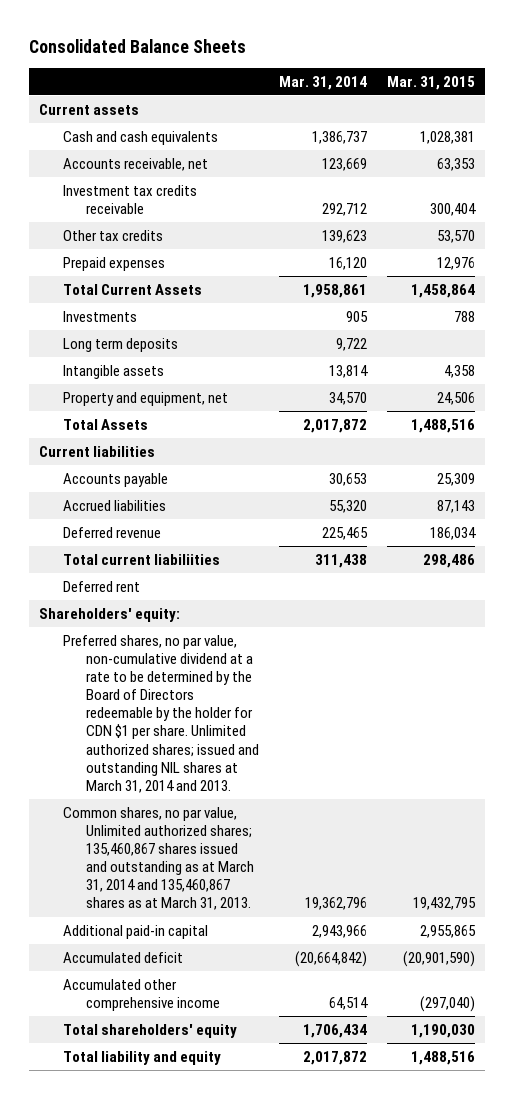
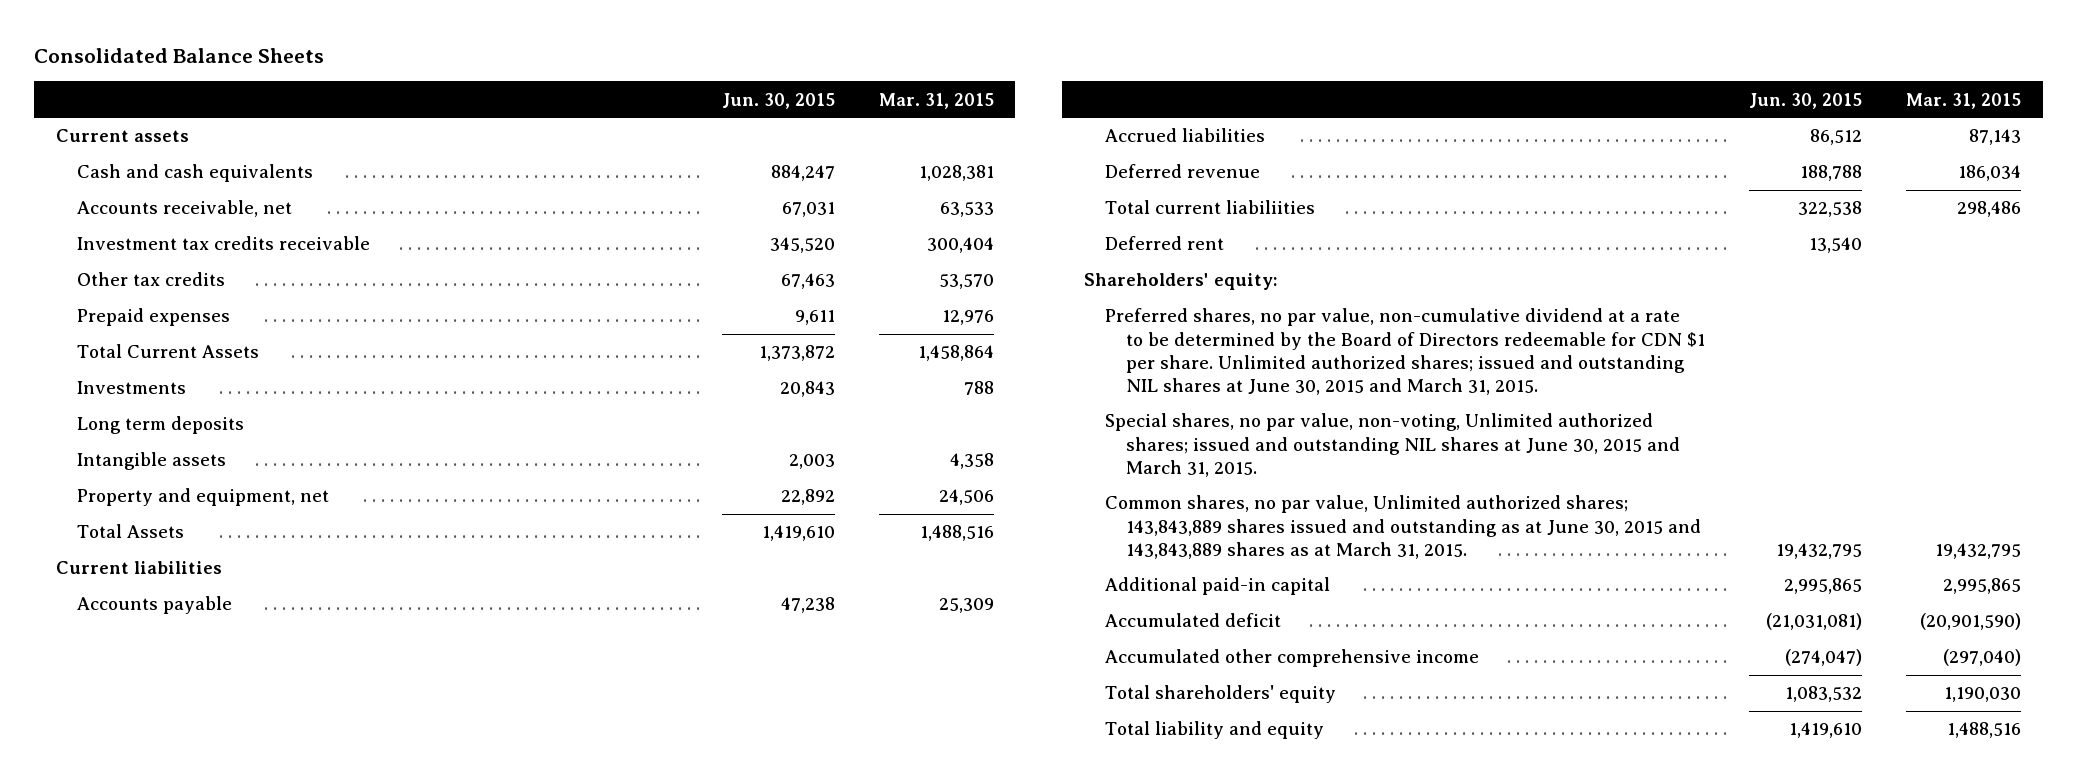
[278,75,367,90] Mar. 31, 2014 -> none
none -> [721,92,835,109] Jun. 30, 2015
[436,157,475,171] 63,353 -> [939,202,994,218] 63,533
[62,634,259,793] Preferred shares, no par value, non-cumulative dividend at a rate to be determined by the Board of Directors redeemable by the holder for CDN $1 per share. Unlimited authorized shares; issued and outstanding NIL shares at March 31, 2014 and 2013. -> [1104,308,1706,395] Preferred shares, no par value, non-cumulative dividend at a rate to be determined by the Board of Directors redeemable for CDN $1 per share. Unlimited authorized shares; issued and outstanding NIL shares at June 30, 2015 and March 31, 2015.
none -> [1104,413,1681,477] Special shares, no par value, non-voting, Unlimited authorized shares; issued and outstanding NIL shares at June 30, 2015 and March 31, 2015.
[62,806,254,911] Common shares, no par value, Unlimited authorized shares; 135,460,867 shares issued and outstanding as at March 31, 2014 and 135,460,867 shares as at March 31, 2013. -> [1104,495,1702,559] Common shares, no par value, Unlimited authorized shares; 143,843,889 shares issued and outstanding as at June 30, 2015 and 143,843,889 shares as at March 31, 2015.
[419,924,476,938] 2,955,865 -> [1943,578,2022,595] 2,995,865

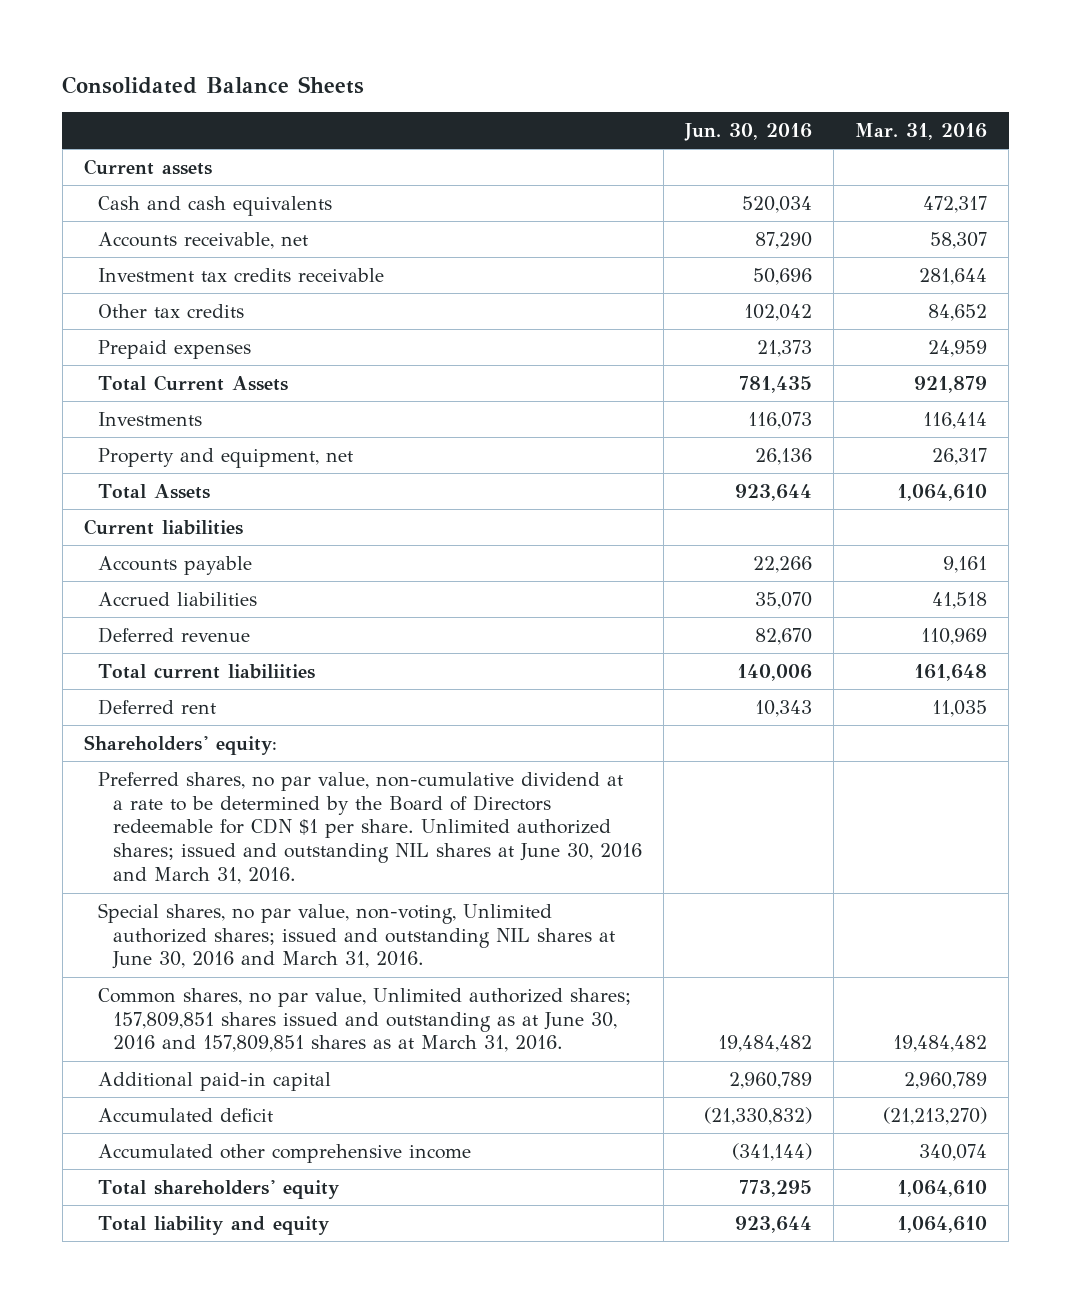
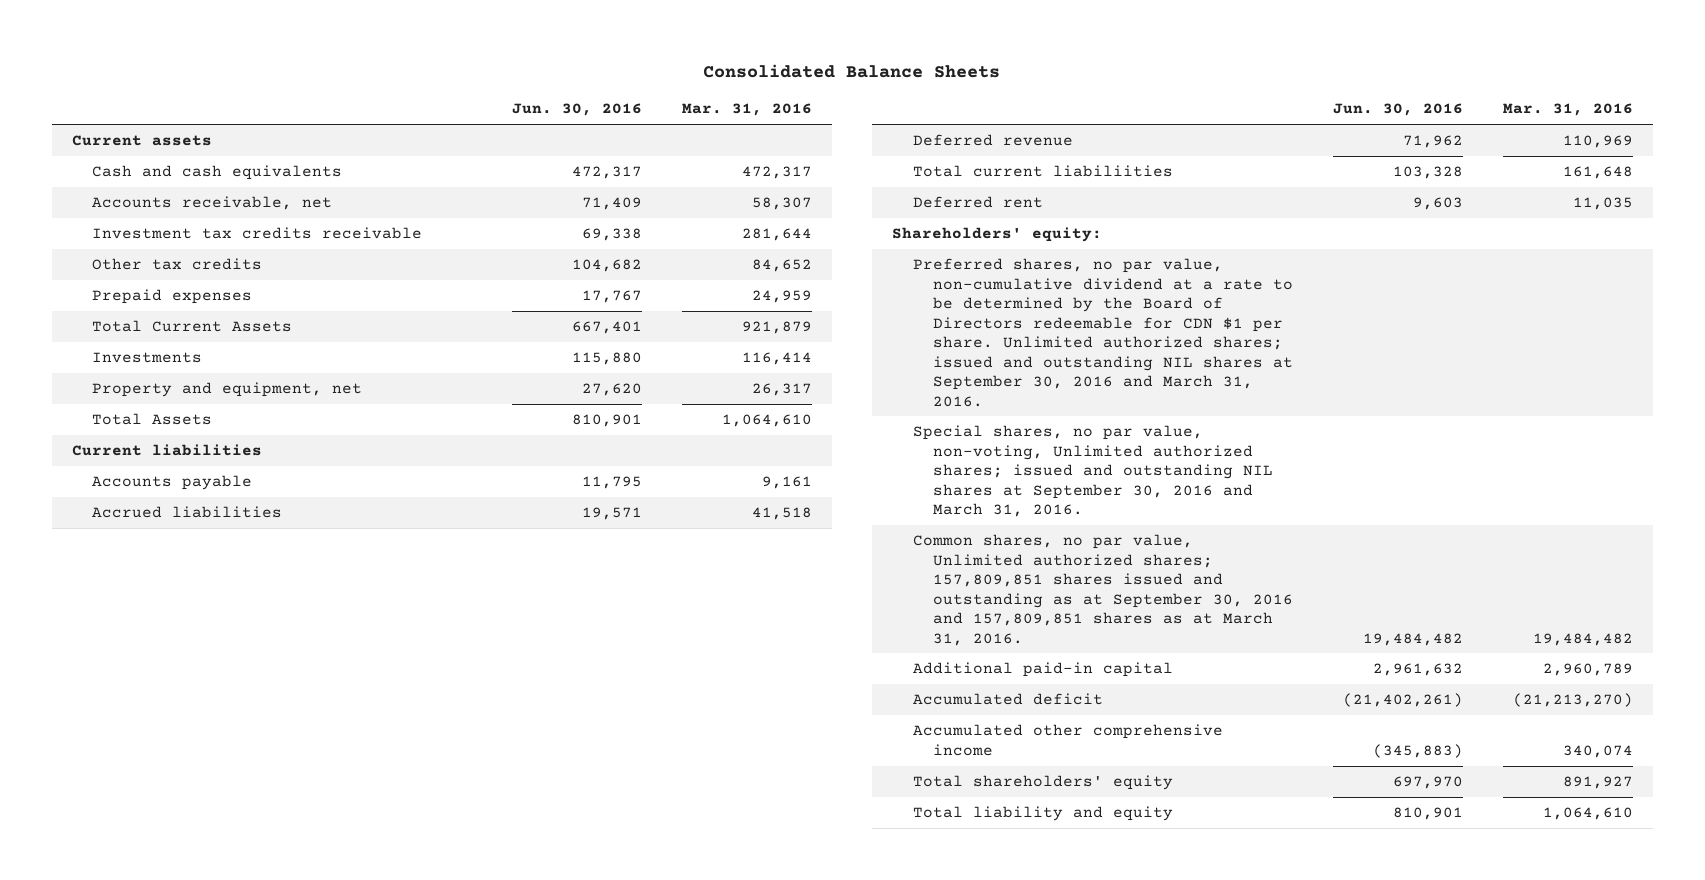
[741,195,812,213] 520,034 -> [572,166,643,180] 472,317
[754,231,812,249] 87,290 -> [582,197,643,211] 71,409
[752,267,812,285] 50,696 -> [582,228,643,242] 69,338
[743,303,812,321] 102,042 -> [572,259,643,273] 104,682
[756,339,812,357] 21,373 -> [582,290,643,304] 17,767
[738,375,812,393] 781,435 -> [572,321,643,335] 667,401
[747,411,812,429] 116,073 -> [572,352,643,366] 115,880
[754,447,812,465] 26,136 -> [582,383,643,397] 27,620
[734,483,812,501] 923,644 -> [572,414,643,428] 810,901
[752,555,812,573] 22,266 -> [582,476,643,490] 11,795
[754,591,812,609] 35,070 -> [582,507,643,521] 19,571
[754,627,812,645] 82,670 -> [1402,135,1463,149] 71,962
[736,663,812,681] 140,006 -> [1392,166,1463,180] 103,328
[754,699,812,717] 10,343 -> [1412,197,1463,211] 9,603
[98,771,642,885] Preferred shares, no par value, non-cumulative dividend at a rate to be determined by the Board of Directors redeemable for CDN $1 per share. Unlimited authorized shares; issued and outstanding NIL shares at June 30, 2016 and March 31, 2016. -> [912,258,1293,407] Preferred shares, no par value, non-cumulative dividend at a rate to be determined by the Board of Directors redeemable for CDN $1 per share. Unlimited authorized shares; issued and outstanding NIL shares at September 30, 2016 and March 31, 2016.
[98,902,615,970] Special shares, no par value, non-voting, Unlimited authorized shares; issued and outstanding NIL shares at June 30, 2016 and March 31, 2016. -> [912,425,1273,518] Special shares, no par value, non-voting, Unlimited authorized shares; issued and outstanding NIL shares at September 30, 2016 and March 31, 2016.
[98,987,632,1053] Common shares, no par value, Unlimited authorized shares; 157,809,851 shares issued and outstanding as at June 30, 2016 and 157,809,851 shares as at March 31, 2016. -> [912,534,1293,646] Common shares, no par value, Unlimited authorized shares; 157,809,851 shares issued and outstanding as at September 30, 2016 and 157,809,851 shares as at March 31, 2016.
[728,1071,812,1089] 2,960,789 -> [1372,663,1463,677] 2,961,632
[703,1106,812,1125] (21,330,832) -> [1342,693,1463,708] (21,402,261)
[731,1142,812,1161] (341,144) -> [1372,743,1463,758] (345,883)
[738,1179,812,1197] 773,295 -> [1392,776,1463,790] 697,970
[897,1179,988,1197] 1,064,610 -> [1562,776,1633,790] 891,927
[734,1215,812,1233] 923,644 -> [1392,807,1463,821] 810,901

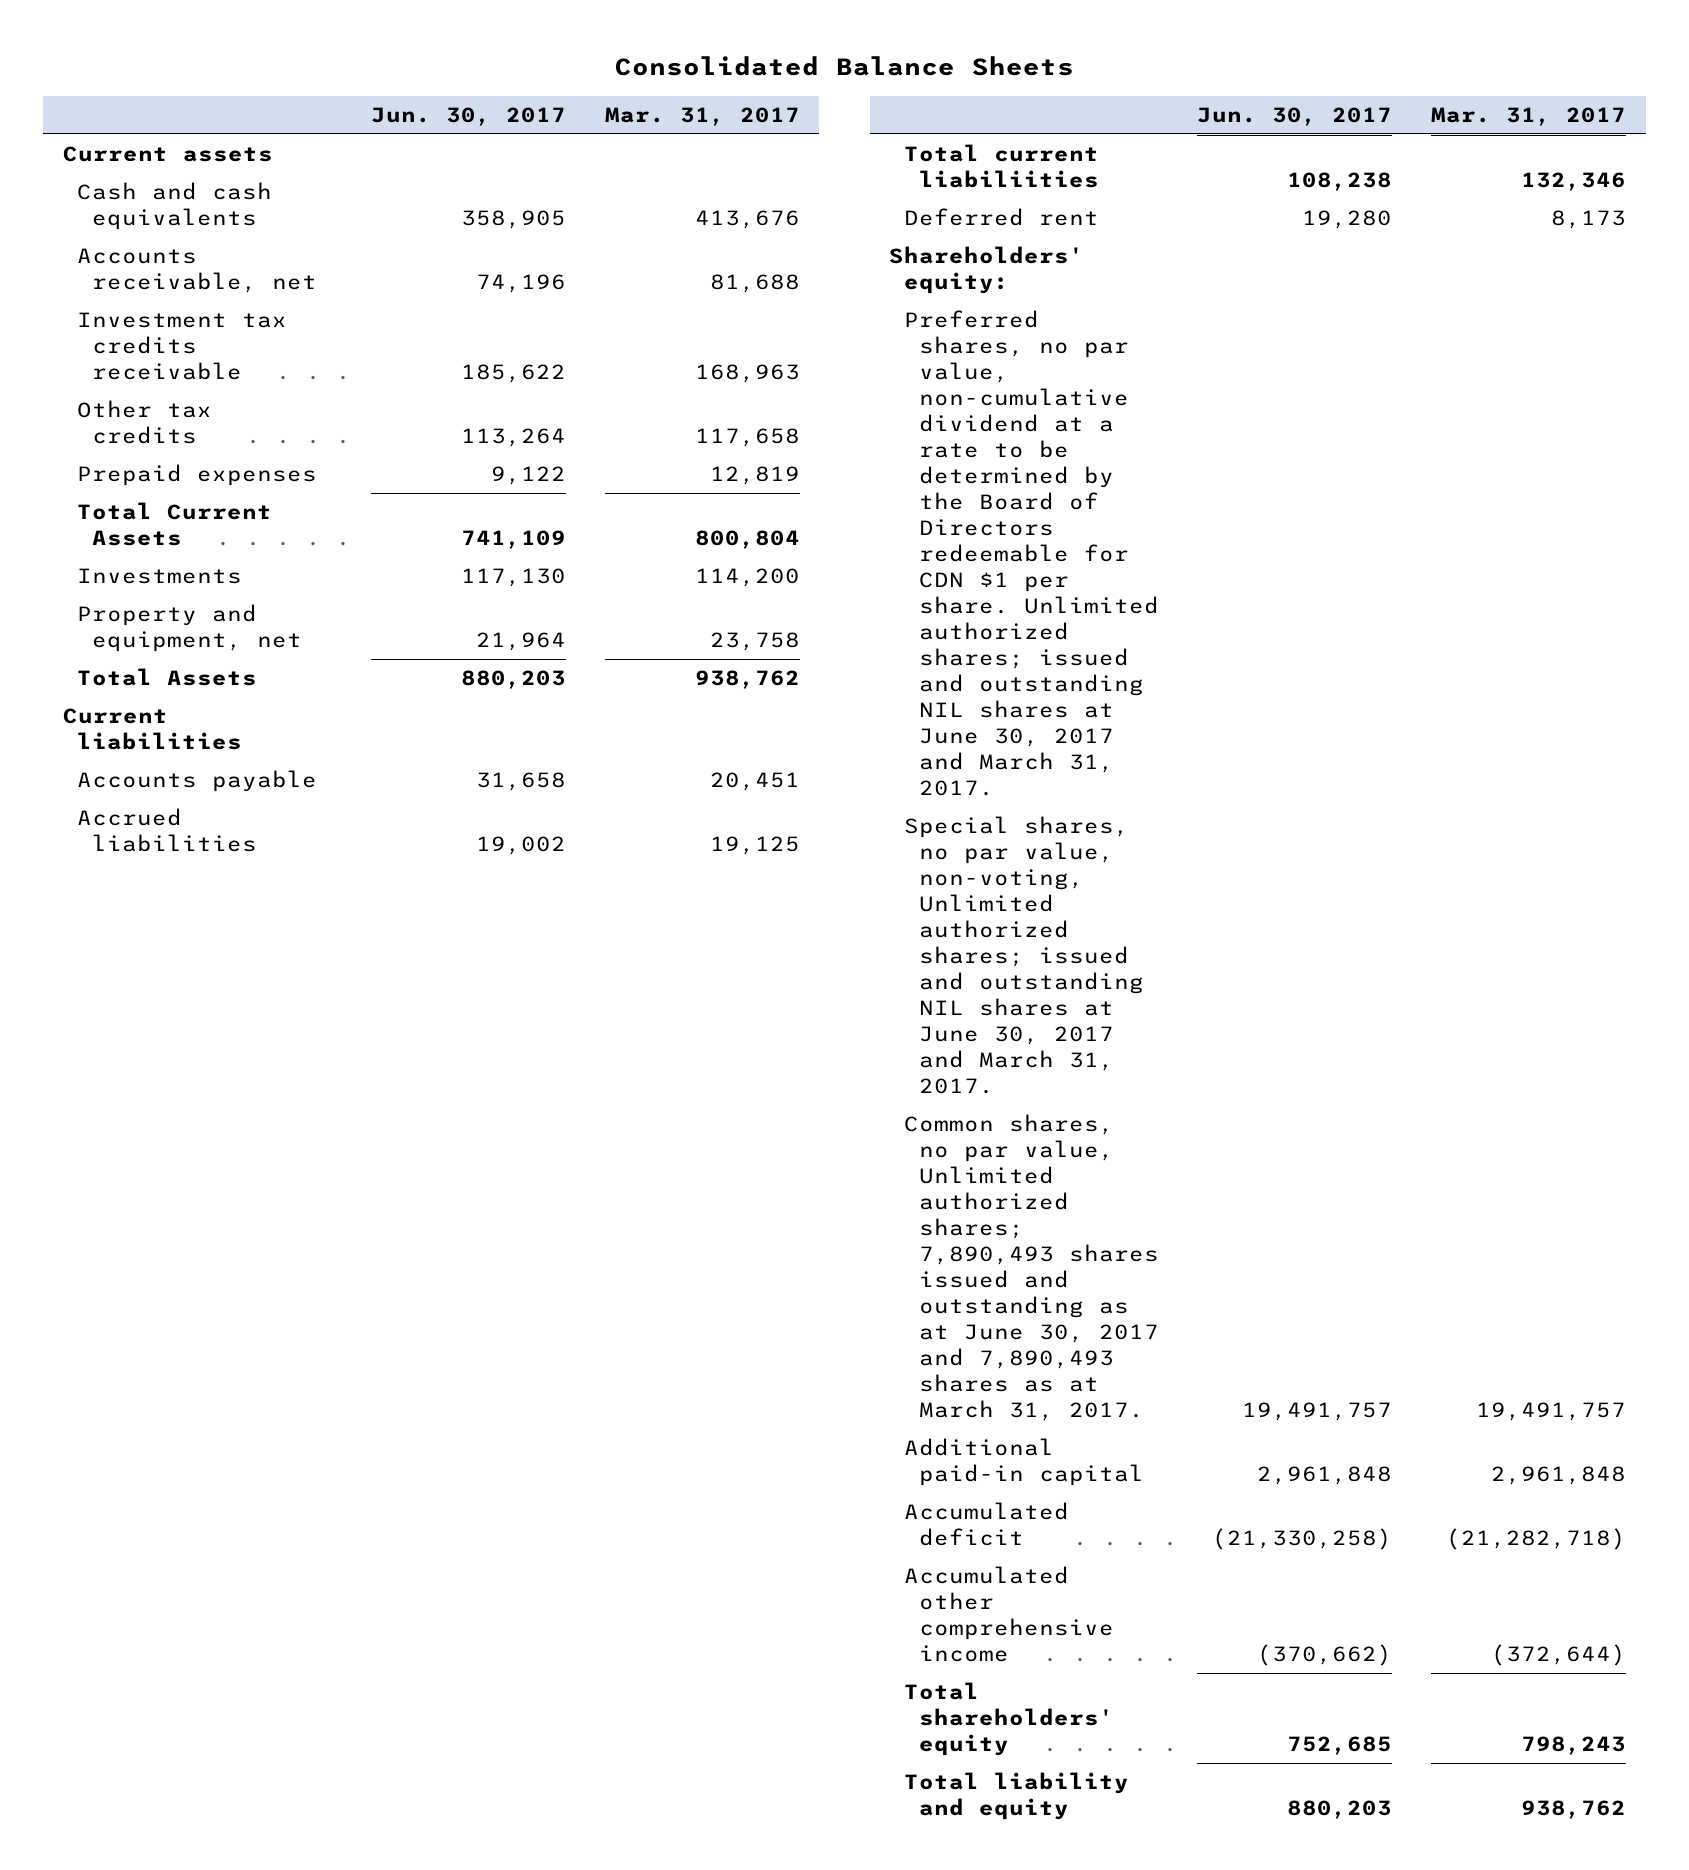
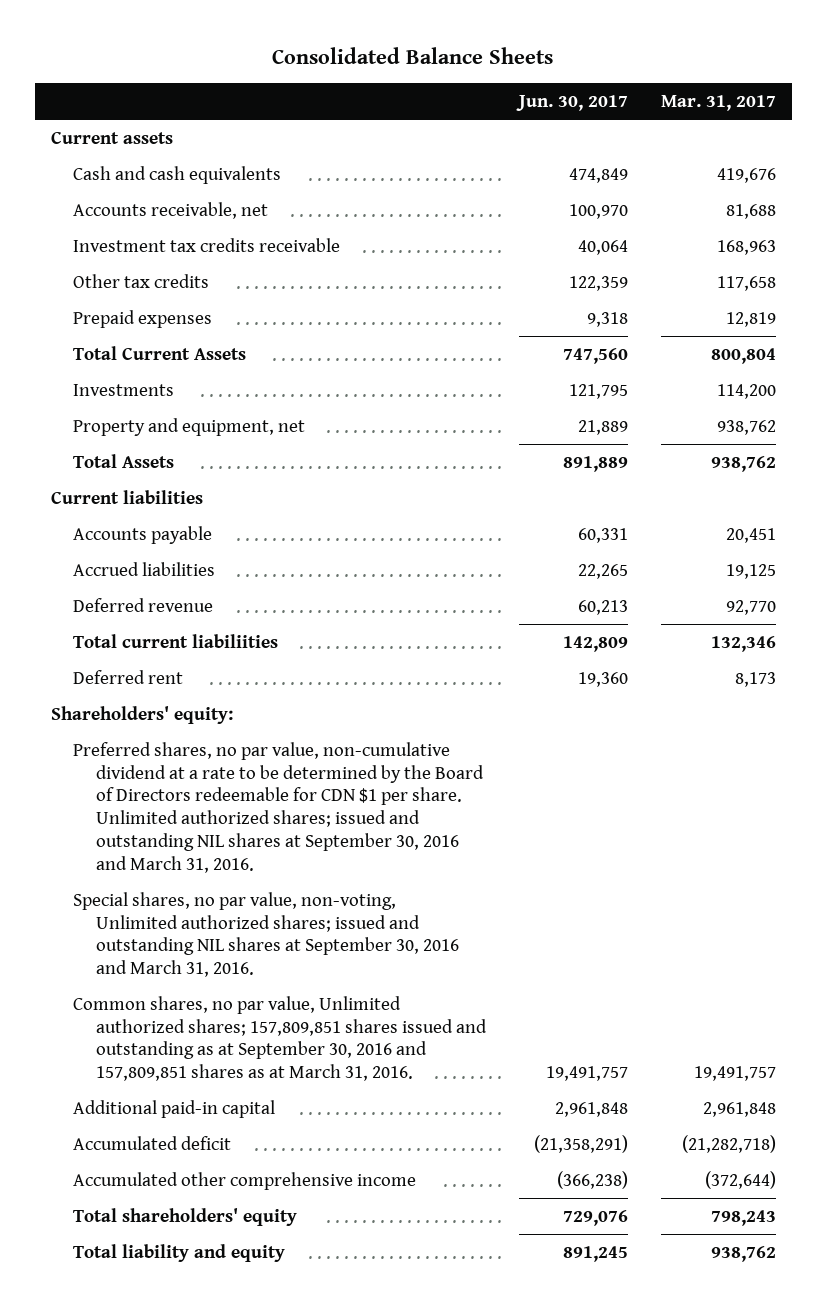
[460,210,566,230] 358,905 -> [568,167,628,183] 474,849
[694,210,800,230] 413,676 -> [716,167,776,183] 419,676
[475,274,566,294] 74,196 -> [568,203,628,219] 100,970
[460,364,566,384] 185,622 -> [577,239,628,255] 40,064
[460,428,566,448] 113,264 -> [568,275,628,291] 122,359
[490,466,566,486] 9,122 -> [586,311,628,327] 9,318
[460,530,566,550] 741,109 -> [562,347,628,364] 747,560
[460,568,566,588] 117,130 -> [568,383,628,399] 121,795
[475,632,566,652] 21,964 -> [577,419,628,435] 21,889
[709,632,800,652] 23,758 -> [716,419,776,435] 938,762
[460,670,566,690] 880,203 -> [562,455,628,472] 891,889
[475,772,566,792] 31,658 -> [577,527,628,543] 60,331
[475,836,566,856] 19,002 -> [577,563,628,579] 22,265
none -> [73,597,214,612] Deferred revenue
[1287,172,1393,192] 108,238 -> [562,635,628,652] 142,809
[1302,210,1393,230] 19,280 -> [577,671,628,687] 19,360
[904,310,1159,796] Preferred shares, no par value, non-cumulative dividend at a rate to be determined by the Board of Directors redeemable for CDN $1 per share. Unlimited authorized shares; issued and outstanding NIL shares at June 30, 2017 and March 31, 2017. -> [73,741,485,873] Preferred shares, no par value, non-cumulative dividend at a rate to be determined by the Board of Directors redeemable for CDN $1 per share. Unlimited authorized shares; issued and outstanding NIL shares at September 30, 2016 and March 31, 2016.
[904,816,1144,1094] Special shares, no par value, non-voting, Unlimited authorized shares; issued and outstanding NIL shares at June 30, 2017 and March 31, 2017. -> [73,891,460,978] Special shares, no par value, non-voting, Unlimited authorized shares; issued and outstanding NIL shares at September 30, 2016 and March 31, 2016.
[904,1114,1159,1421] Common shares, no par value, Unlimited authorized shares; 7,890,493 shares issued and outstanding as at June 30, 2017 and 7,890,493 shares as at March 31, 2017. -> [73,995,488,1082] Common shares, no par value, Unlimited authorized shares; 157,809,851 shares issued and outstanding as at September 30, 2016 and 157,809,851 shares as at March 31, 2016.
[1212,1528,1393,1551] (21,330,258) -> [533,1134,628,1153] (21,358,291)
[1257,1644,1393,1667] (370,662) -> [556,1170,628,1189] (366,238)
[1287,1736,1393,1756] 752,685 -> [562,1209,628,1226] 729,076
[1287,1800,1393,1820] 880,203 -> [562,1245,628,1262] 891,245

